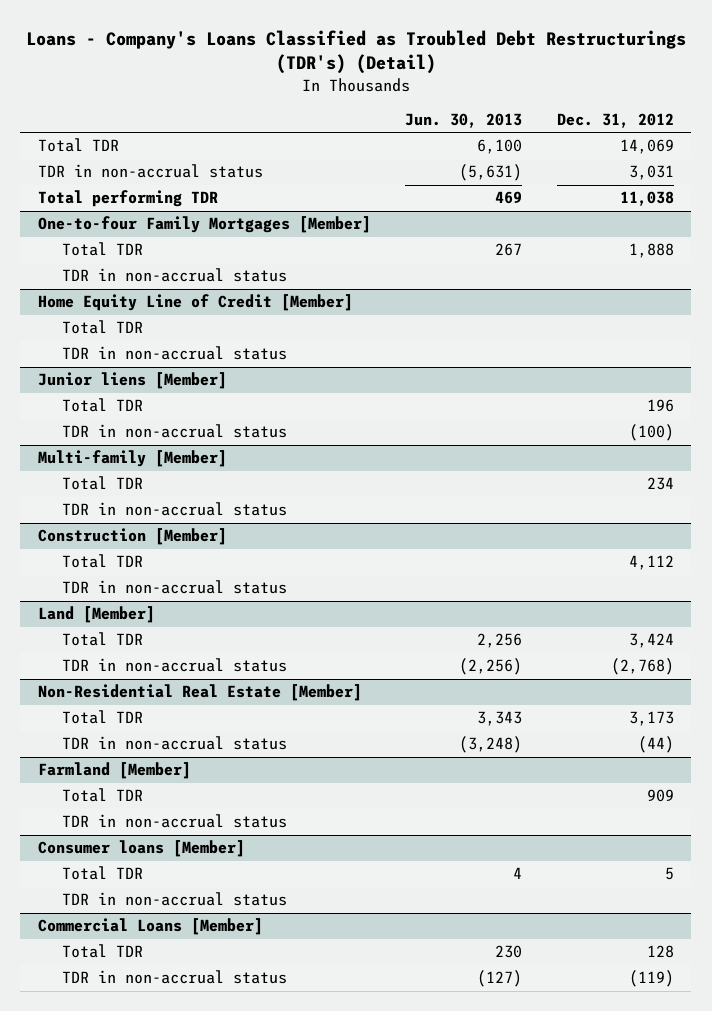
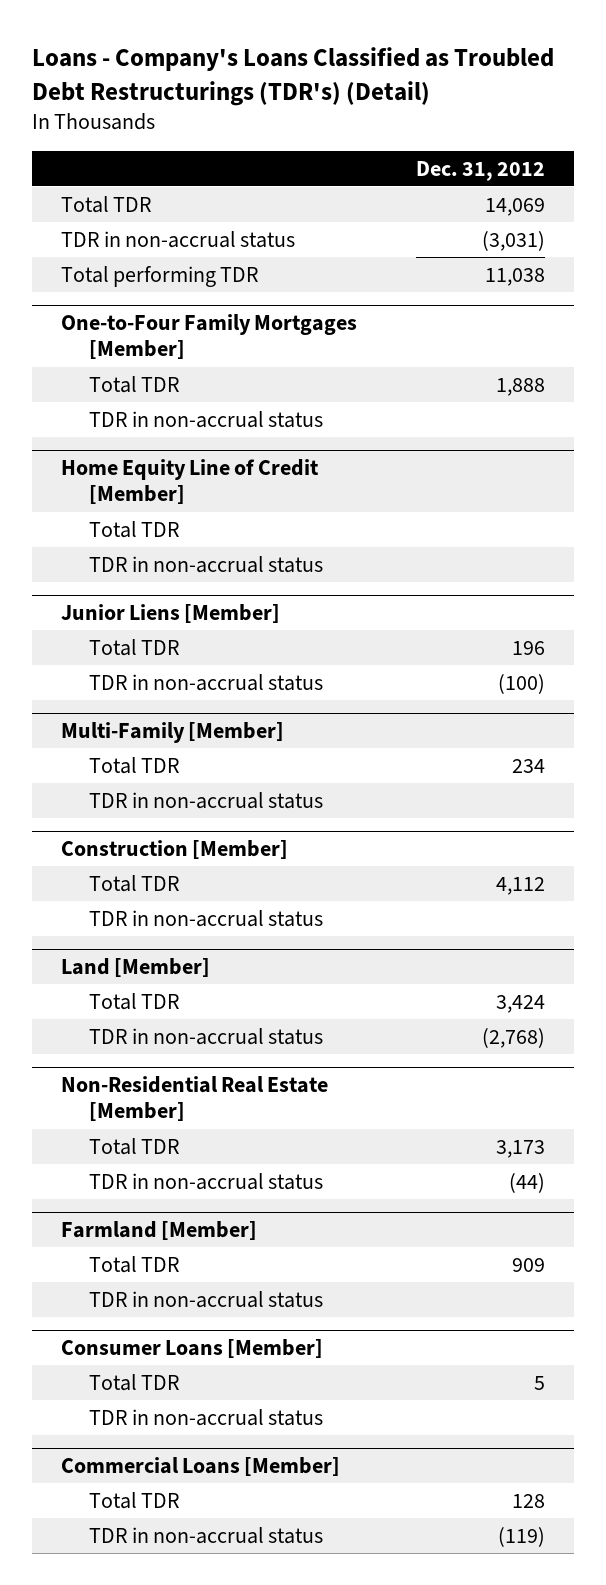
[405,113,523,129] Jun. 30, 2013 -> none
[629,165,675,181] 3,031 -> [481,230,545,251] (3,031)
[37,216,371,234] One-to-four Family Mortgages [Member] -> [61,313,358,360] One-to-Four Family Mortgages [Member]
[37,372,227,390] Junior liens [Member] -> [61,603,281,623] Junior Liens [Member]
[37,450,227,468] Multi-family [Member] -> [61,721,285,743] Multi-Family [Member]
[37,840,245,858] Consumer loans [Member] -> [61,1338,324,1358] Consumer Loans [Member]

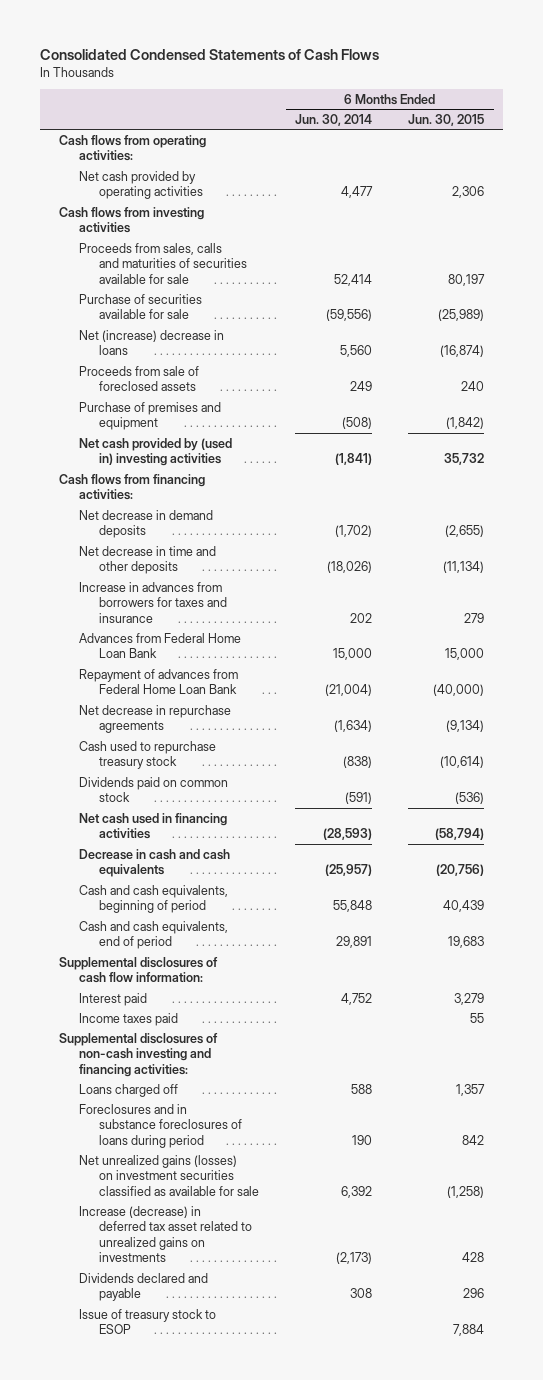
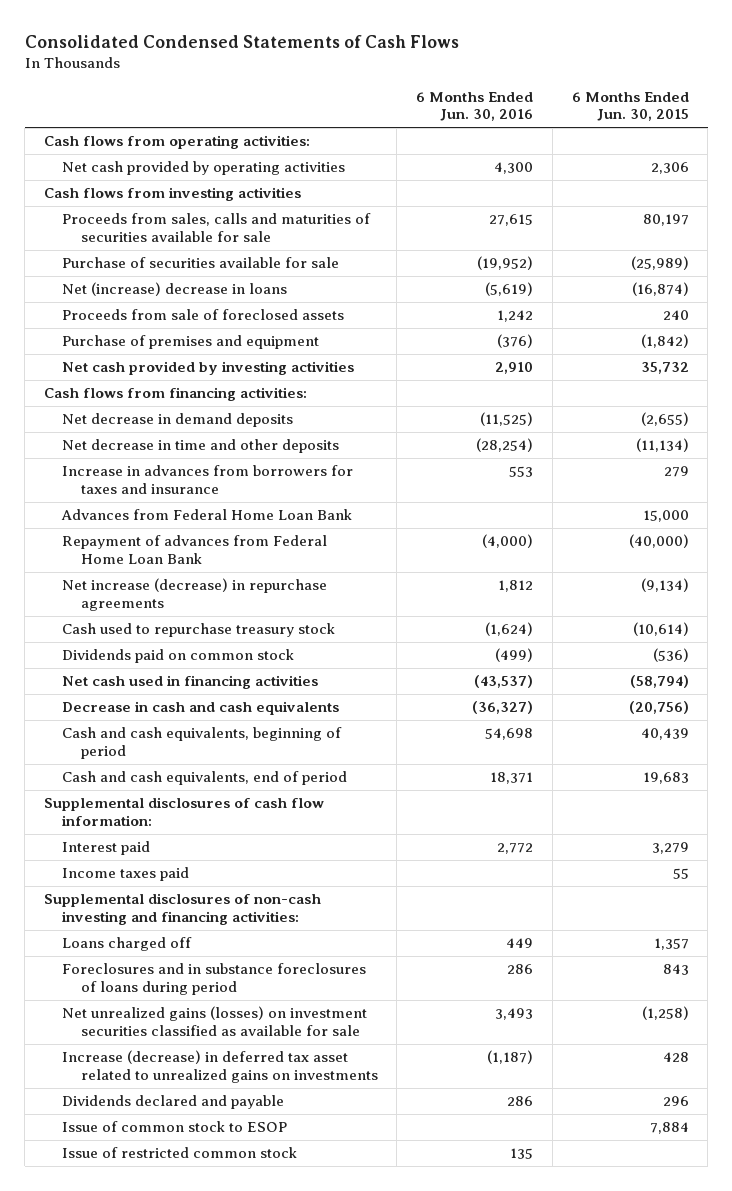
[294,113,372,126] Jun. 30, 2014 -> none
none -> [416,91,534,122] 6 Months Ended Jun. 30, 2016
[78,437,232,467] Net cash provided by (used in) investing activities -> [62,361,355,376] Net cash provided by investing activities
[78,704,231,734] Net decrease in repurchase agreements -> [62,578,328,611] Net increase (decrease) in repurchase agreements
[462,1134,485,1145] 842 -> [662,964,689,976] 843
[78,1308,216,1335] Issue of treasury stock to ESOP -> [62,1121,288,1133] Issue of common stock to ESOP
none -> [62,1147,298,1159] Issue of restricted common stock

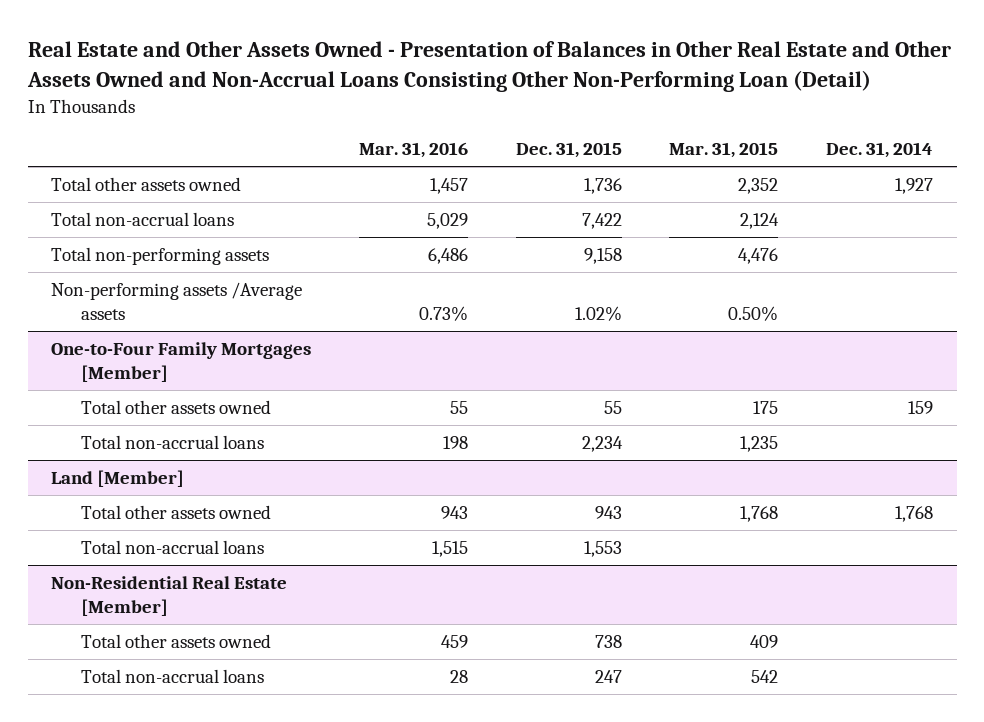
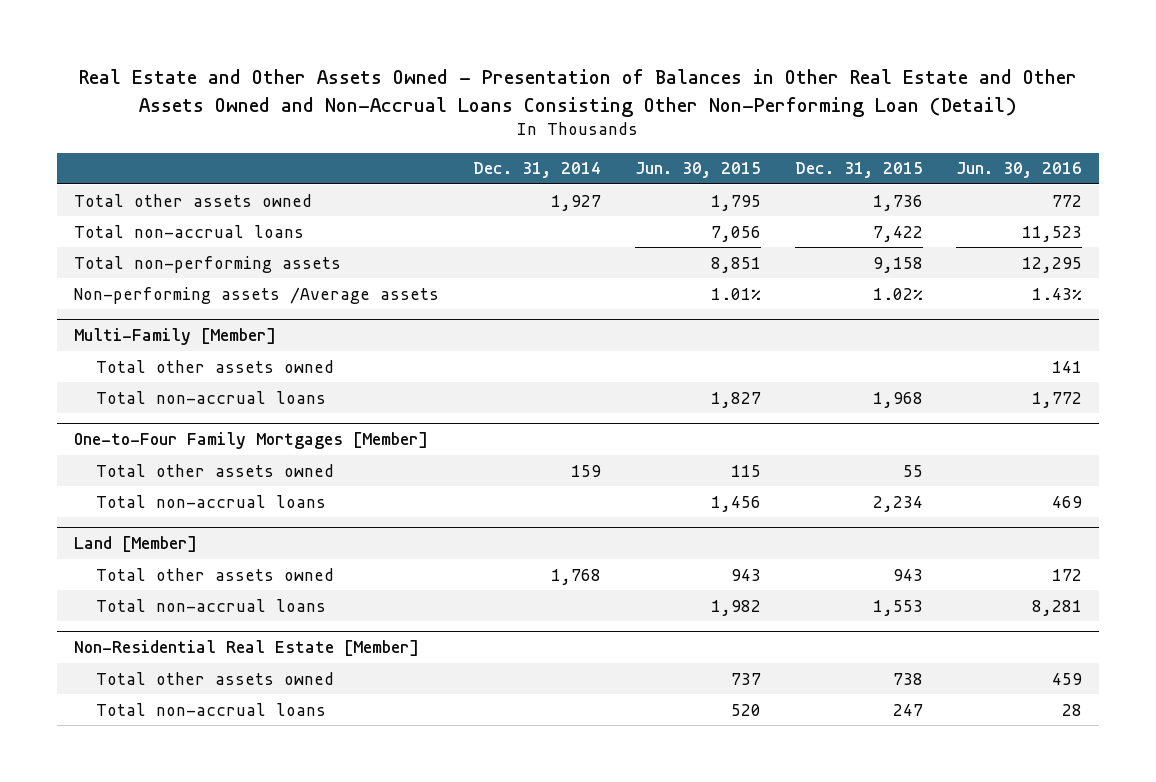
[359,142,469,159] Mar. 31, 2016 -> none
[669,142,779,159] Mar. 31, 2015 -> none
none -> [634,162,761,179] Jun. 30, 2015
none -> [956,162,1083,179] Jun. 30, 2016
none -> [74,328,277,346] Multi-Family [Member]
none -> [96,359,335,373] Total other assets owned
none -> [96,390,327,404] Total non-accrual loans

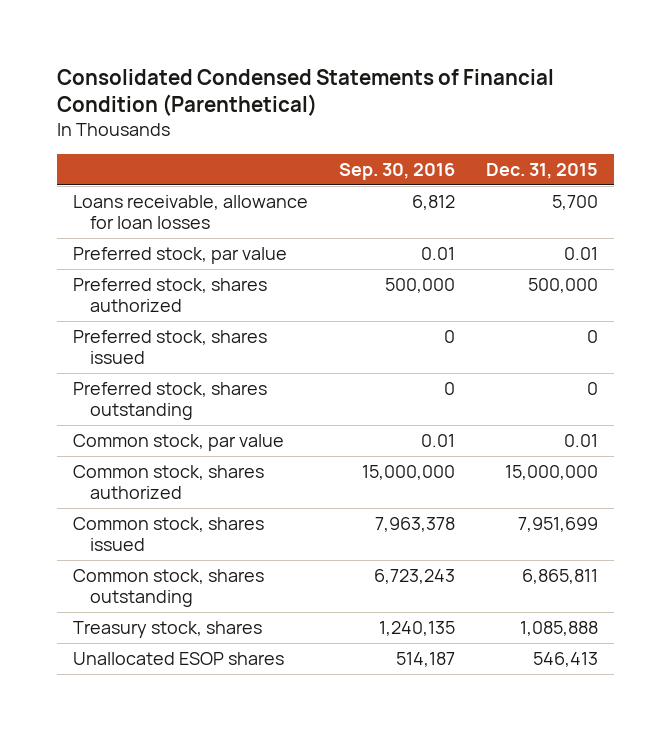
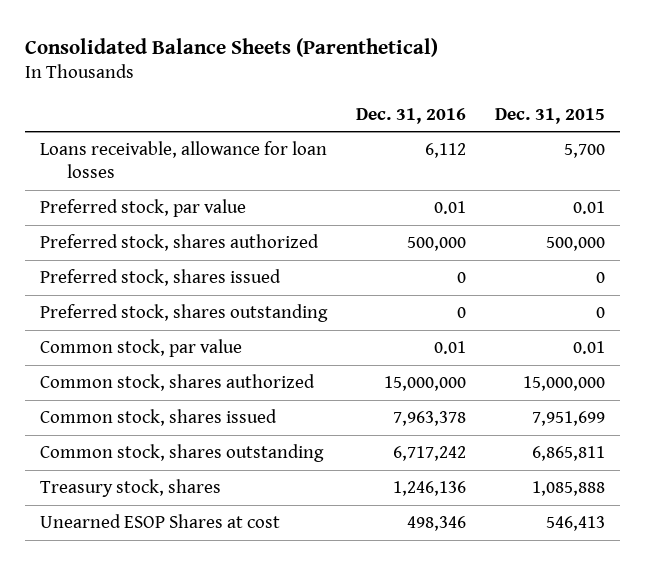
[56,68,554,117] Consolidated Condensed Statements of Financial Condition (Parenthetical) -> [25,37,439,57] Consolidated Balance Sheets (Parenthetical)
[338,162,455,180] Sep. 30, 2016 -> none
none -> [356,107,467,124] Dec. 31, 2016
[72,651,284,665] Unallocated ESOP shares -> [39,514,280,529] Unearned ESOP Shares at cost

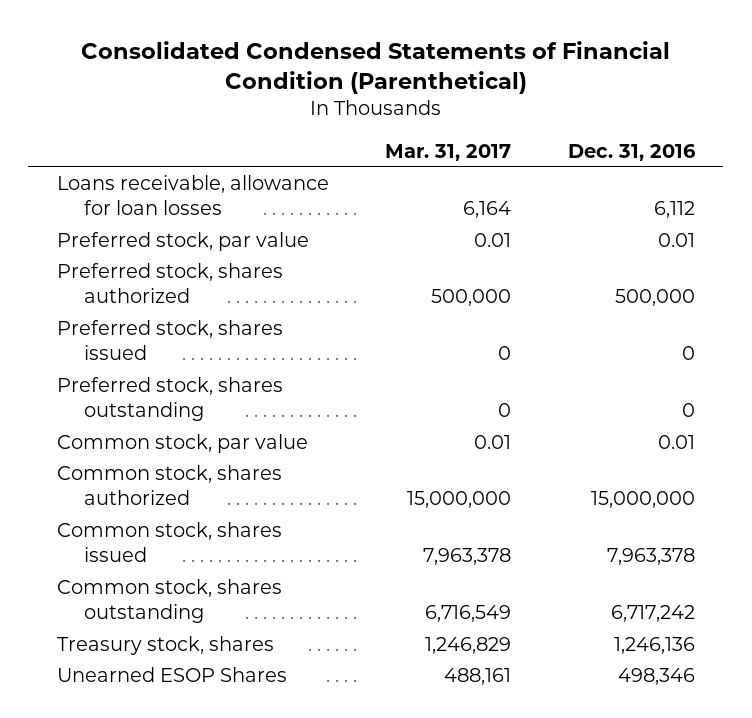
[25,37,439,57] Consolidated Balance Sheets (Parenthetical) -> [80,40,670,94] Consolidated Condensed Statements of Financial Condition (Parenthetical)
[495,107,606,124] Dec. 31, 2015 -> none
none -> [385,143,512,161] Mar. 31, 2017
[39,514,280,529] Unearned ESOP Shares at cost -> [56,666,287,682] Unearned ESOP Shares

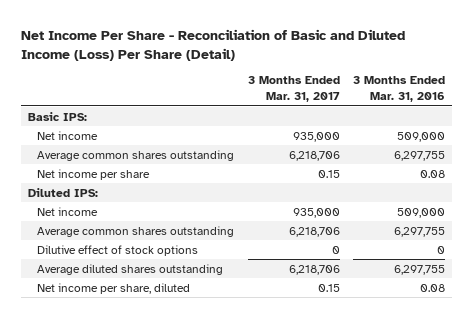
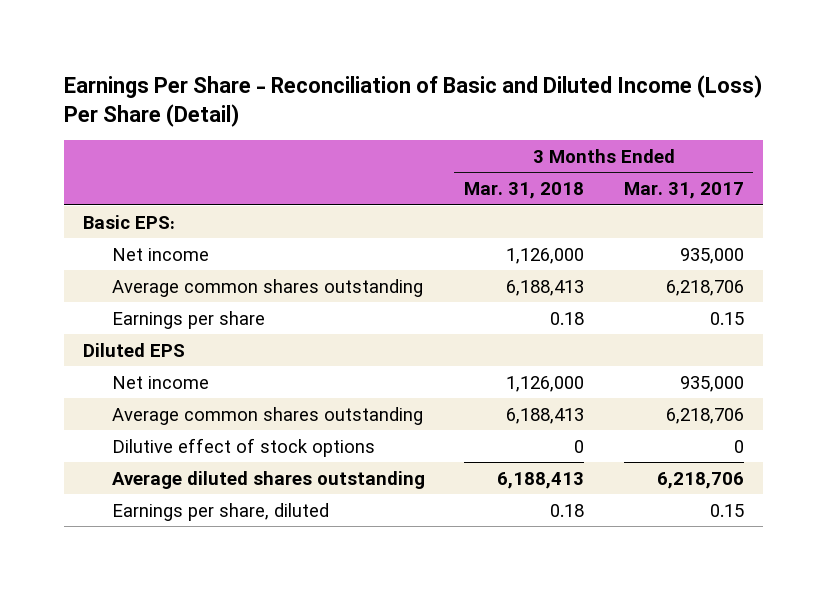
[21,28,406,61] Net Income Per Share - Reconciliation of Basic and Diluted Income (Loss) Per Share (Detail) -> [63,74,762,127] Earnings Per Share - Reconciliation of Basic and Diluted Income (Loss) Per Share (Detail)
[353,76,446,102] 3 Months Ended Mar. 31, 2016 -> none
none -> [464,182,585,200] Mar. 31, 2018
[27,111,87,121] Basic IPS: -> [83,214,176,229] Basic EPS:
[37,168,151,180] Net income per share -> [112,310,266,329] Earnings per share
[27,187,98,197] Diluted IPS: -> [83,342,186,357] Diluted EPS
[37,282,191,294] Net income per share, diluted -> [112,502,330,521] Earnings per share, diluted

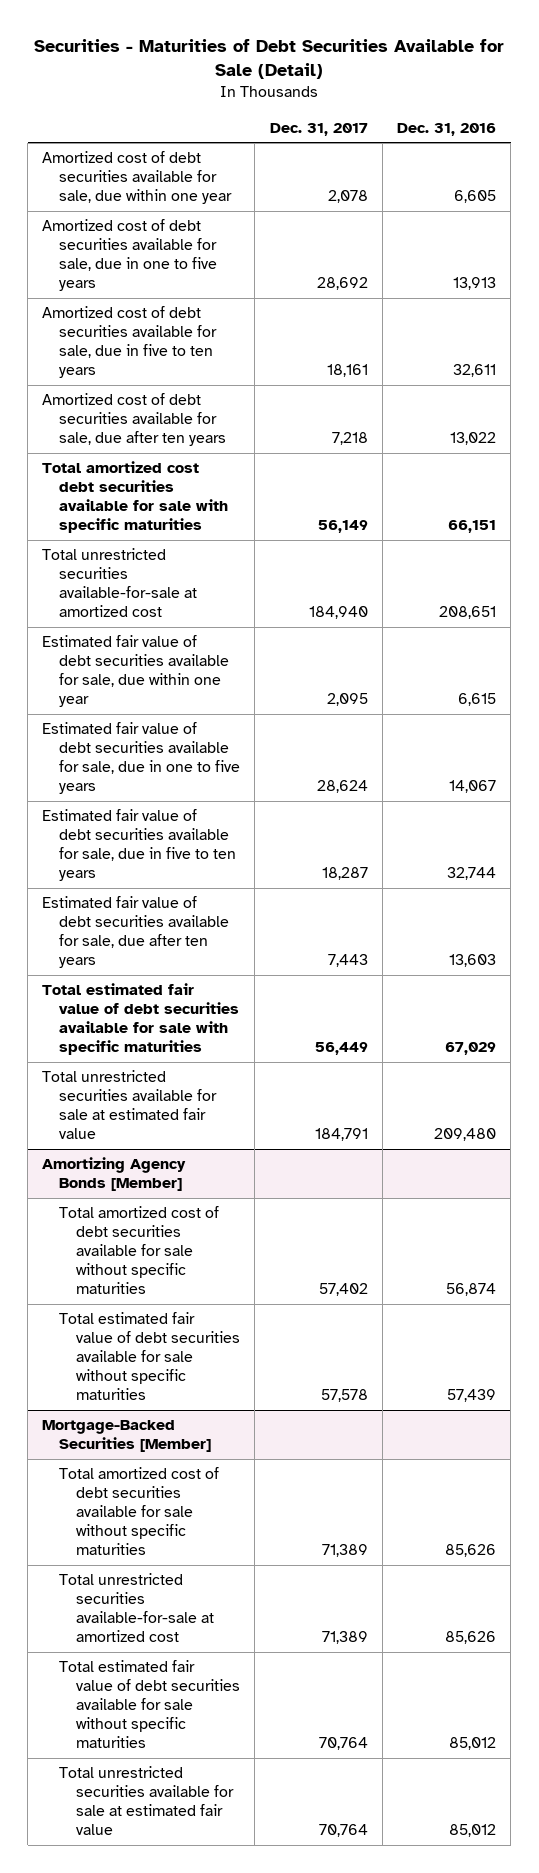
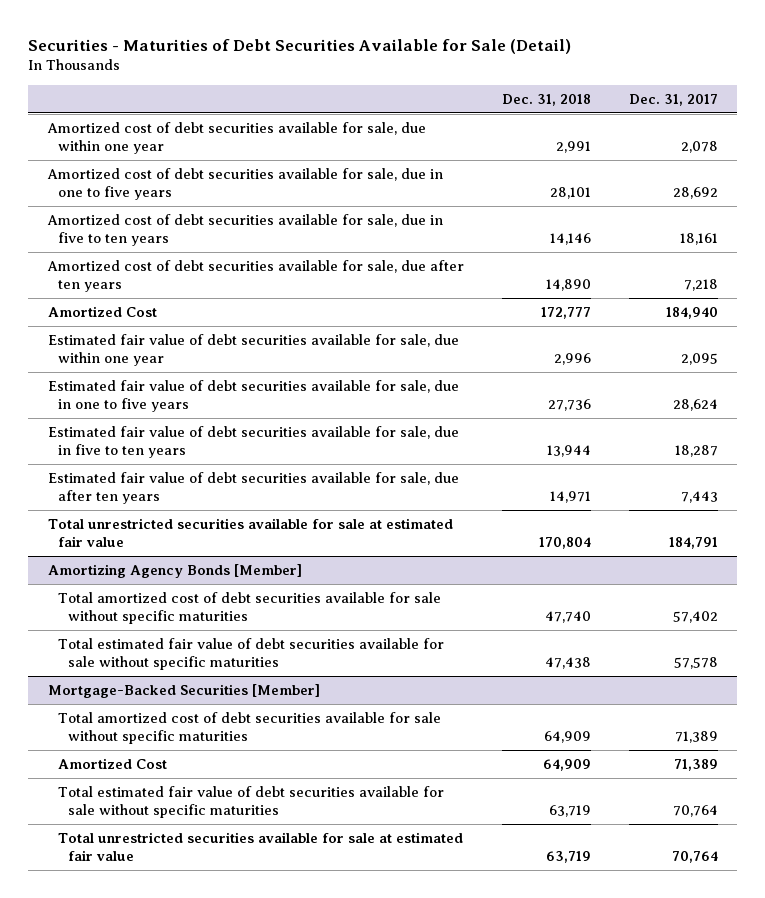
[397,122,497,136] Dec. 31, 2016 -> none
none -> [501,93,591,106] Dec. 31, 2018
[42,461,229,533] Total amortized cost debt securities available for sale with specific maturities -> none
[42,548,198,617] Total unrestricted securities available-for-sale at amortized cost -> [47,306,157,318] Amortized Cost
[42,983,240,1055] Total estimated fair value of debt securities available for sale with specific maturities -> none
[59,1573,215,1642] Total unrestricted securities available-for-sale at amortized cost -> [57,758,167,770] Amortized Cost

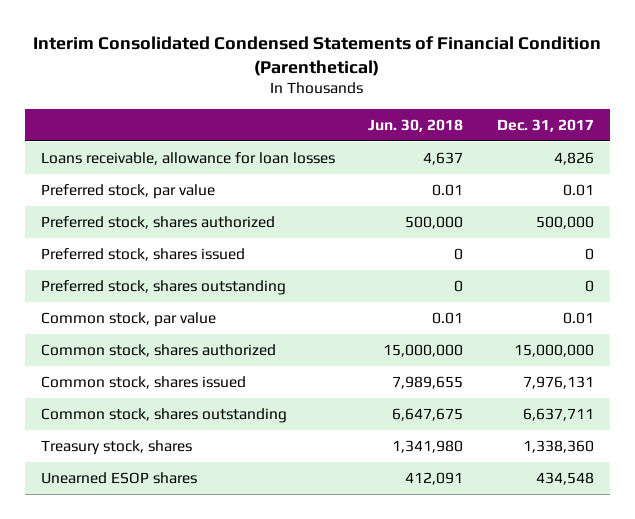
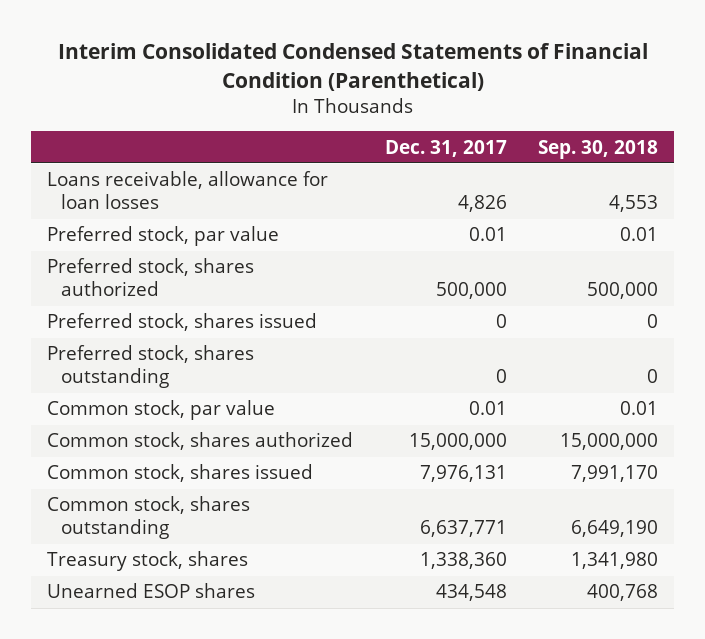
[368,118,464,132] Jun. 30, 2018 -> none
none -> [538,139,659,159] Sep. 30, 2018
[522,407,594,421] 6,637,711 -> [419,520,507,538] 6,637,771

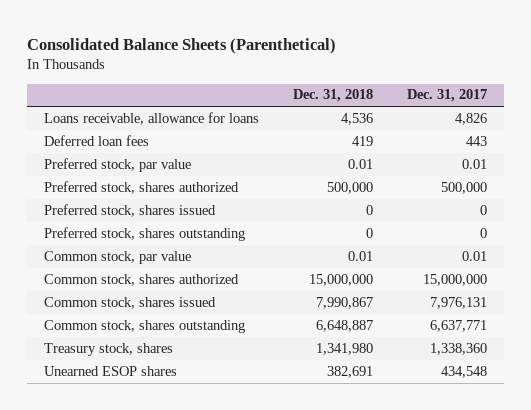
[57,43,648,92] Interim Consolidated Condensed Statements of Financial Condition (Parenthetical) -> [27,37,337,54] Consolidated Balance Sheets (Parenthetical)
[538,139,659,159] Sep. 30, 2018 -> none
none -> [293,89,374,103] Dec. 31, 2018
[46,171,328,210] Loans receivable, allowance for loan losses -> [44,111,260,125] Loans receivable, allowance for loans
none -> [44,134,150,146] Deferred loan fees

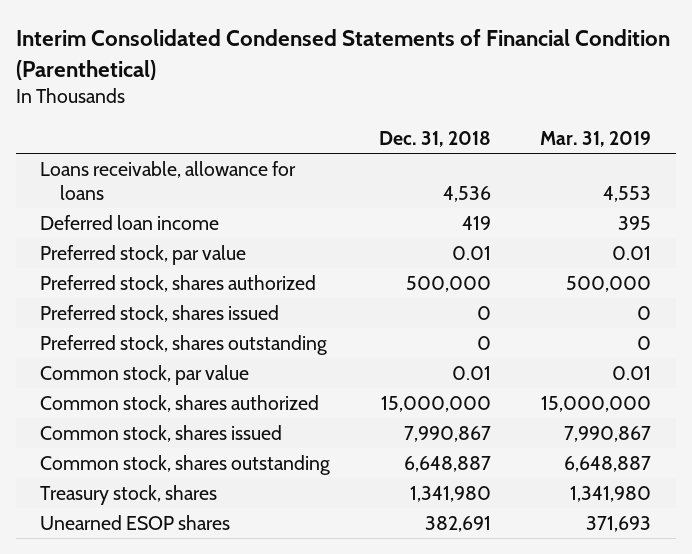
[27,37,337,54] Consolidated Balance Sheets (Parenthetical) -> [16,29,671,80] Interim Consolidated Condensed Statements of Financial Condition (Parenthetical)
[407,89,488,103] Dec. 31, 2017 -> none
none -> [540,130,652,147] Mar. 31, 2019
[44,134,150,146] Deferred loan fees -> [40,215,220,231] Deferred loan income

